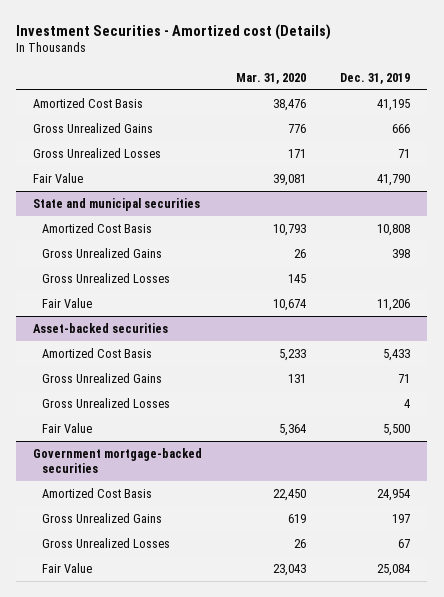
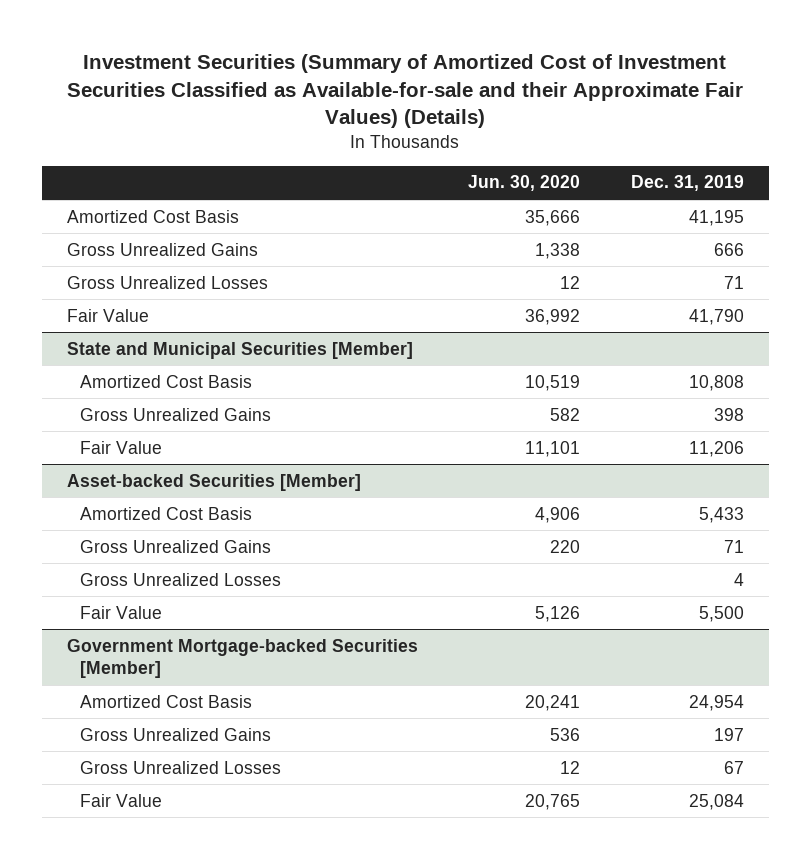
[16,23,332,40] Investment Securities - Amortized cost (Details) -> [67,54,744,129] Investment Securities (Summary of Amortized Cost of Investment Securities Classified as Available-for-sale and their Approximate Fair Values) (Details)
[236,72,307,84] Mar. 31, 2020 -> none
none -> [468,175,581,192] Jun. 30, 2020
[33,197,201,211] State and municipal securities -> [66,341,413,359] State and Municipal Securities [Member]
[42,272,171,283] Gross Unrealized Losses -> none
[33,322,169,333] Asset-backed securities -> [66,473,361,491] Asset-backed Securities [Member]
[33,447,203,473] Government mortgage-backed securities -> [66,638,418,679] Government Mortgage-backed Securities [Member]

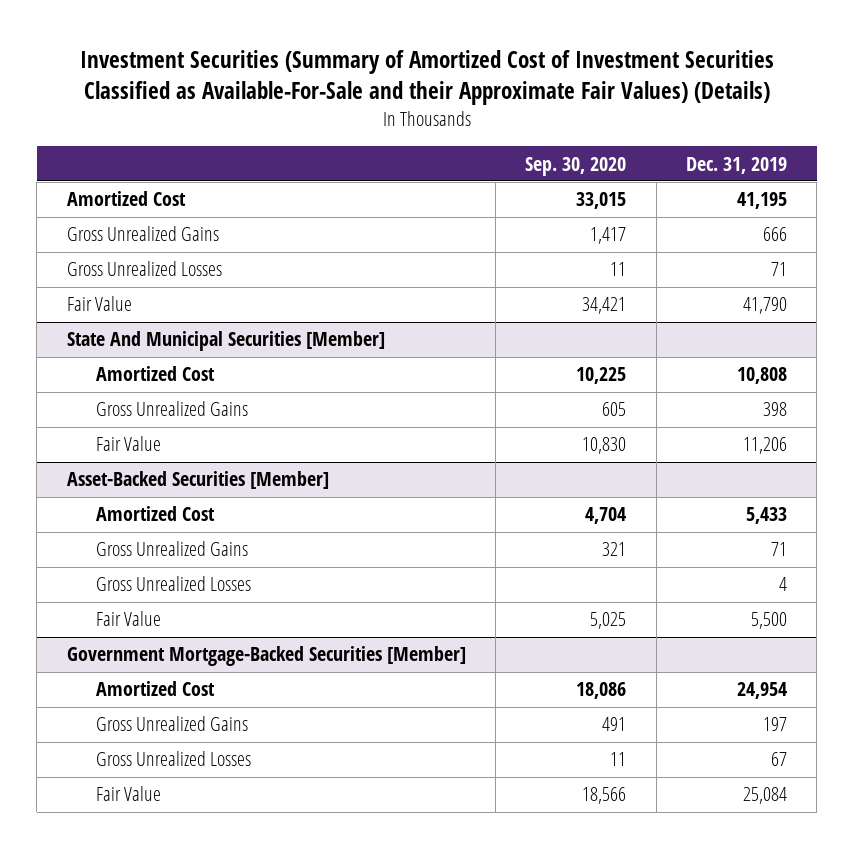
[67,54,744,129] Investment Securities (Summary of Amortized Cost of Investment Securities Classified as Available-for-sale and their Approximate Fair Values) (Details) -> [79,49,774,106] Investment Securities (Summary of Amortized Cost of Investment Securities Classified as Available-For-Sale and their Approximate Fair Values) (Details)
[468,175,581,192] Jun. 30, 2020 -> none
none -> [525,156,627,176] Sep. 30, 2020
[66,209,239,223] Amortized Cost Basis -> [66,191,186,207] Amortized Cost
[66,341,413,359] State and Municipal Securities [Member] -> [66,331,385,352] State And Municipal Securities [Member]
[80,374,253,388] Amortized Cost Basis -> [96,366,216,382] Amortized Cost
[66,473,361,491] Asset-backed Securities [Member] -> [66,471,329,490] Asset-Backed Securities [Member]
[80,506,253,520] Amortized Cost Basis -> [96,506,216,522] Amortized Cost
[66,638,418,679] Government Mortgage-backed Securities [Member] -> [66,646,466,667] Government Mortgage-Backed Securities [Member]
[80,694,253,708] Amortized Cost Basis -> [96,681,216,697] Amortized Cost

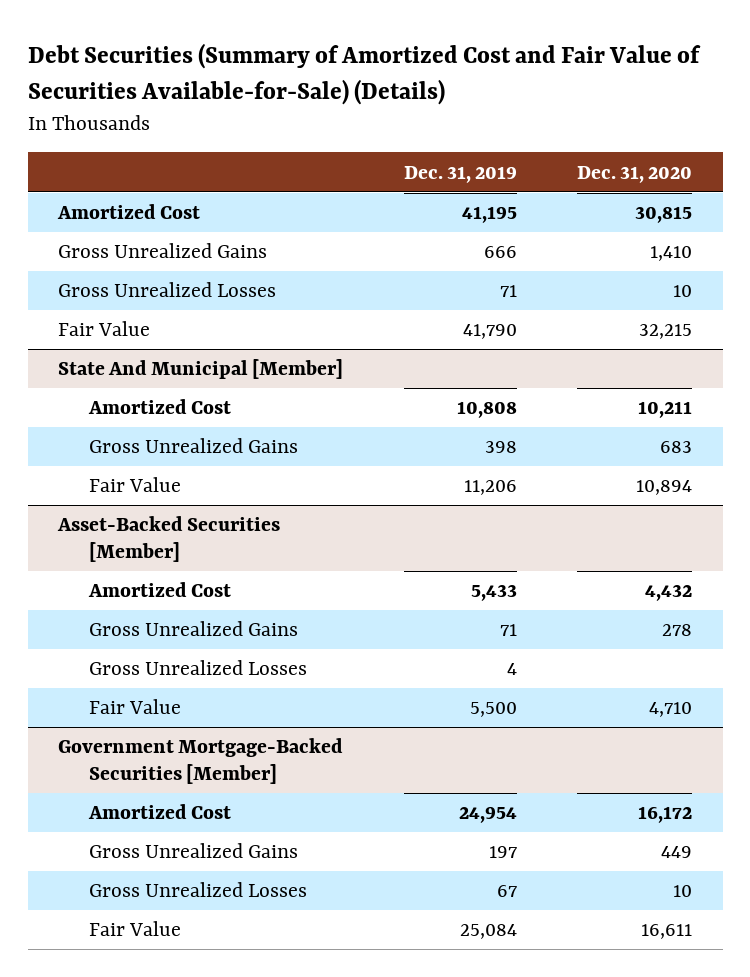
[79,49,774,106] Investment Securities (Summary of Amortized Cost of Investment Securities Classified as Available-For-Sale and their Approximate Fair Values) (Details) -> [27,43,701,105] Debt Securities (Summary of Amortized Cost and Fair Value of Securities Available-for-Sale) (Details)
[525,156,627,176] Sep. 30, 2020 -> none
none -> [577,165,693,183] Dec. 31, 2020
[66,331,385,352] State And Municipal Securities [Member] -> [58,359,344,380] State And Municipal [Member]

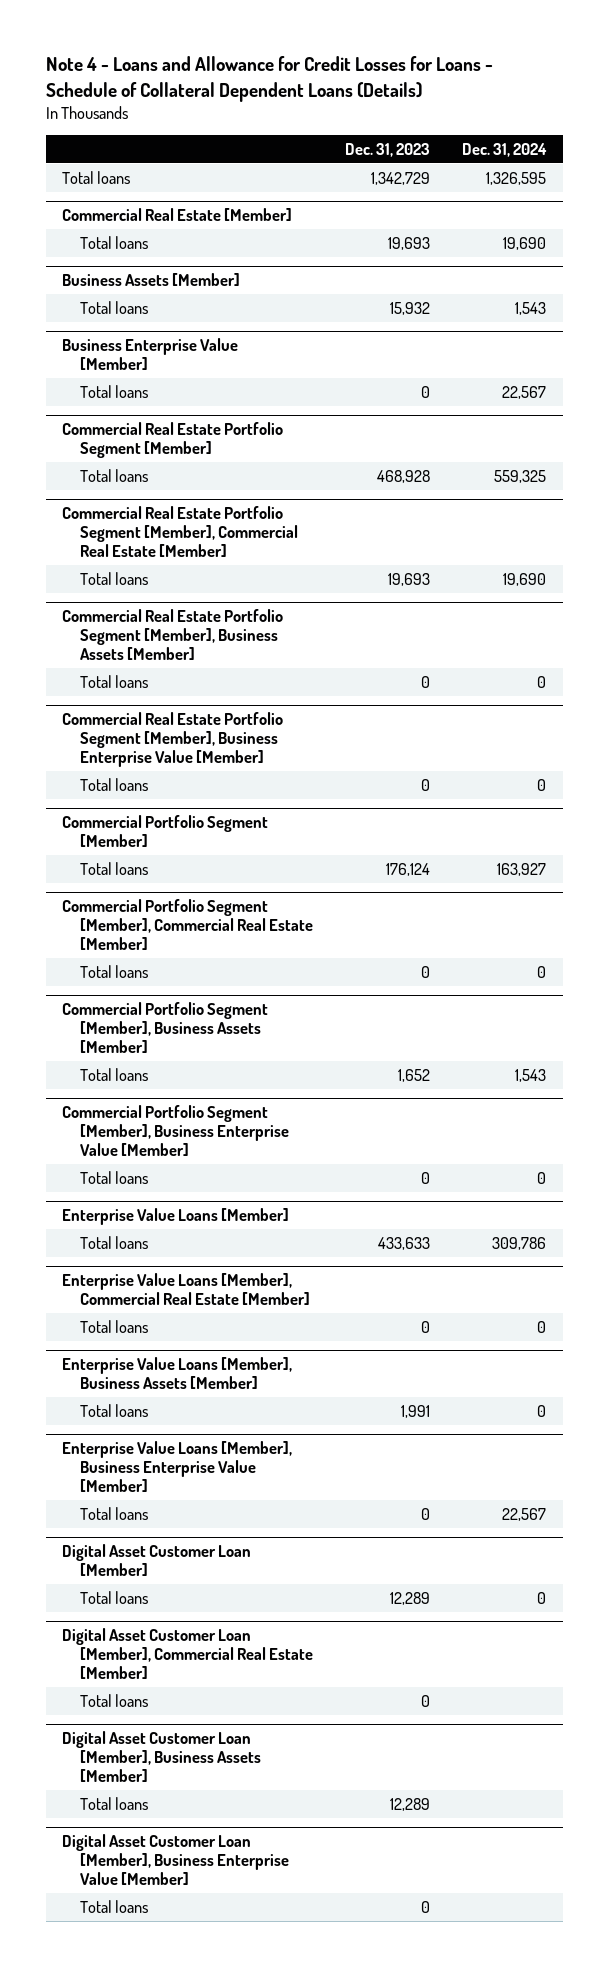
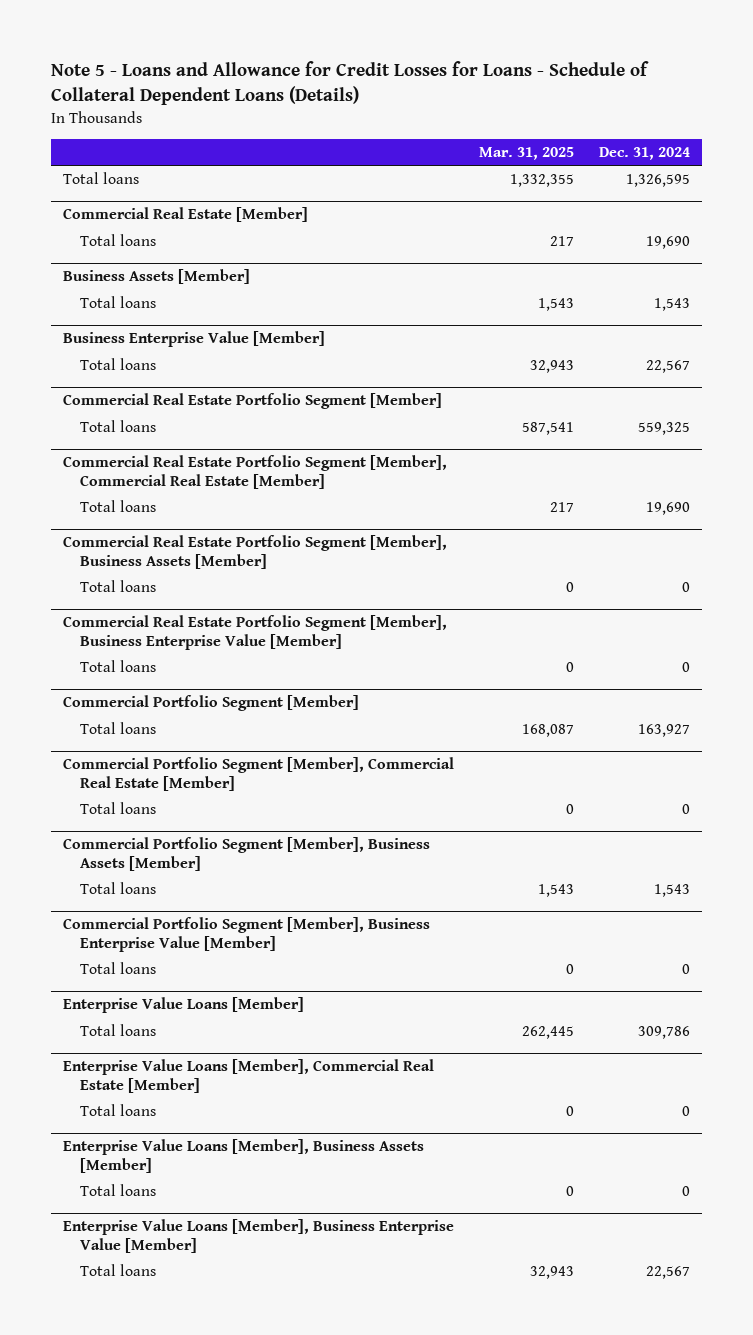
[45,56,493,102] Note 4 - Loans and Allowance for Credit Losses for Loans - Schedule of Collateral Dependent Loans (Details) -> [51,61,650,106] Note 5 - Loans and Allowance for Credit Losses for Loans - Schedule of Collateral Dependent Loans (Details)
[345,142,431,157] Dec. 31, 2023 -> none
none -> [479,147,575,161] Mar. 31, 2025
[62,1544,252,1577] Digital Asset Customer Loan [Member] -> none
[79,1590,148,1604] Total loans -> none
[62,1628,313,1680] Digital Asset Customer Loan [Member], Commercial Real Estate [Member] -> none
[79,1693,148,1707] Total loans -> none
[62,1731,261,1783] Digital Asset Customer Loan [Member], Business Assets [Member] -> none
[79,1796,148,1810] Total loans -> none
[62,1834,289,1886] Digital Asset Customer Loan [Member], Business Enterprise Value [Member] -> none
[79,1899,148,1913] Total loans -> none

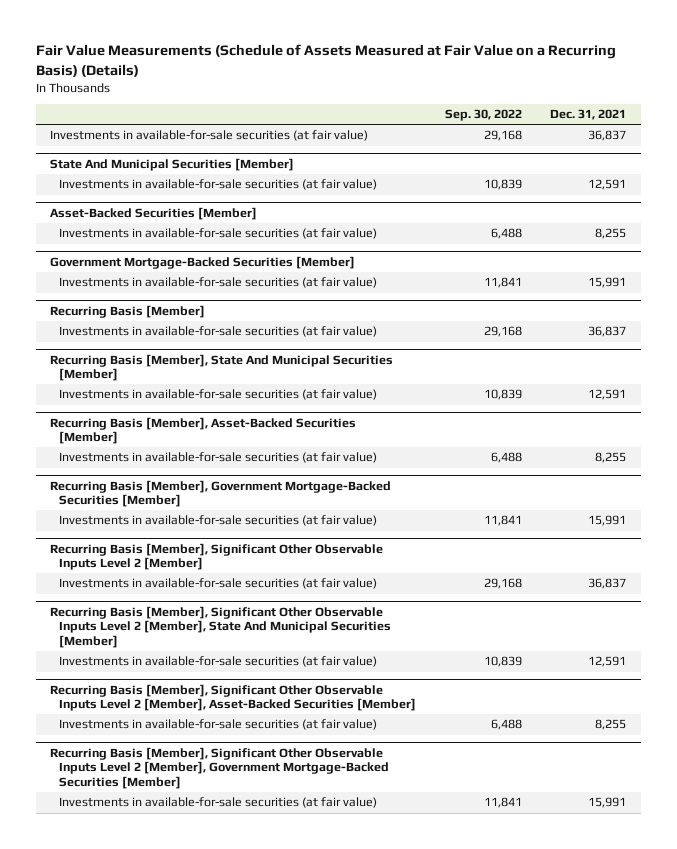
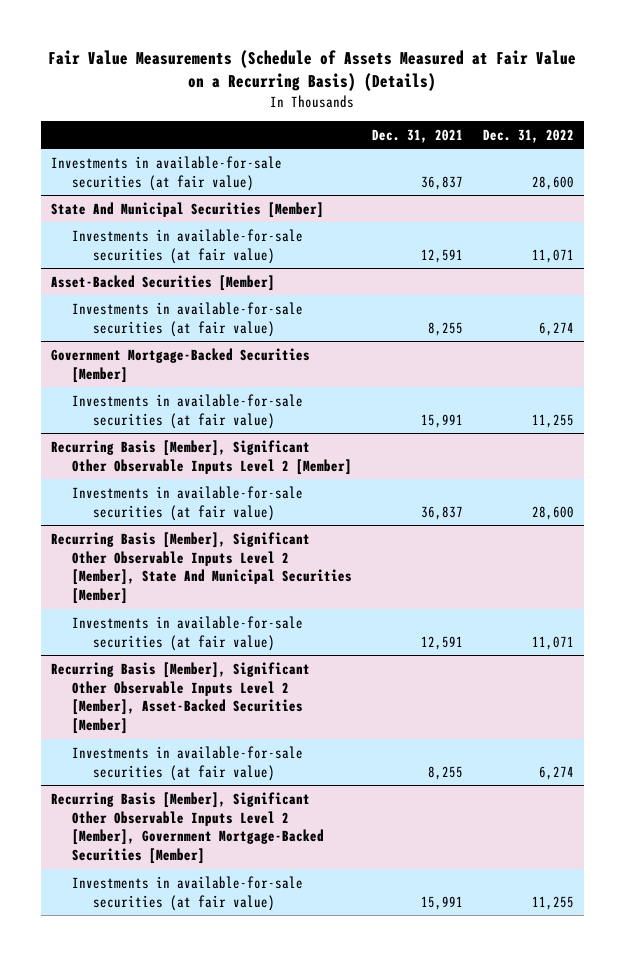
[444,109,522,122] Sep. 30, 2022 -> none
none -> [482,128,574,143] Dec. 31, 2022
[50,304,206,318] Recurring Basis [Member] -> none
[59,326,378,338] Investments in available-for-sale securities (at fair value) -> none
[50,353,394,382] Recurring Basis [Member], State And Municipal Securities [Member] -> none
[59,389,378,401] Investments in available-for-sale securities (at fair value) -> none
[50,416,357,445] Recurring Basis [Member], Asset-Backed Securities [Member] -> none
[59,452,378,464] Investments in available-for-sale securities (at fair value) -> none
[50,479,392,508] Recurring Basis [Member], Government Mortgage-Backed Securities [Member] -> none
[59,515,378,527] Investments in available-for-sale securities (at fair value) -> none

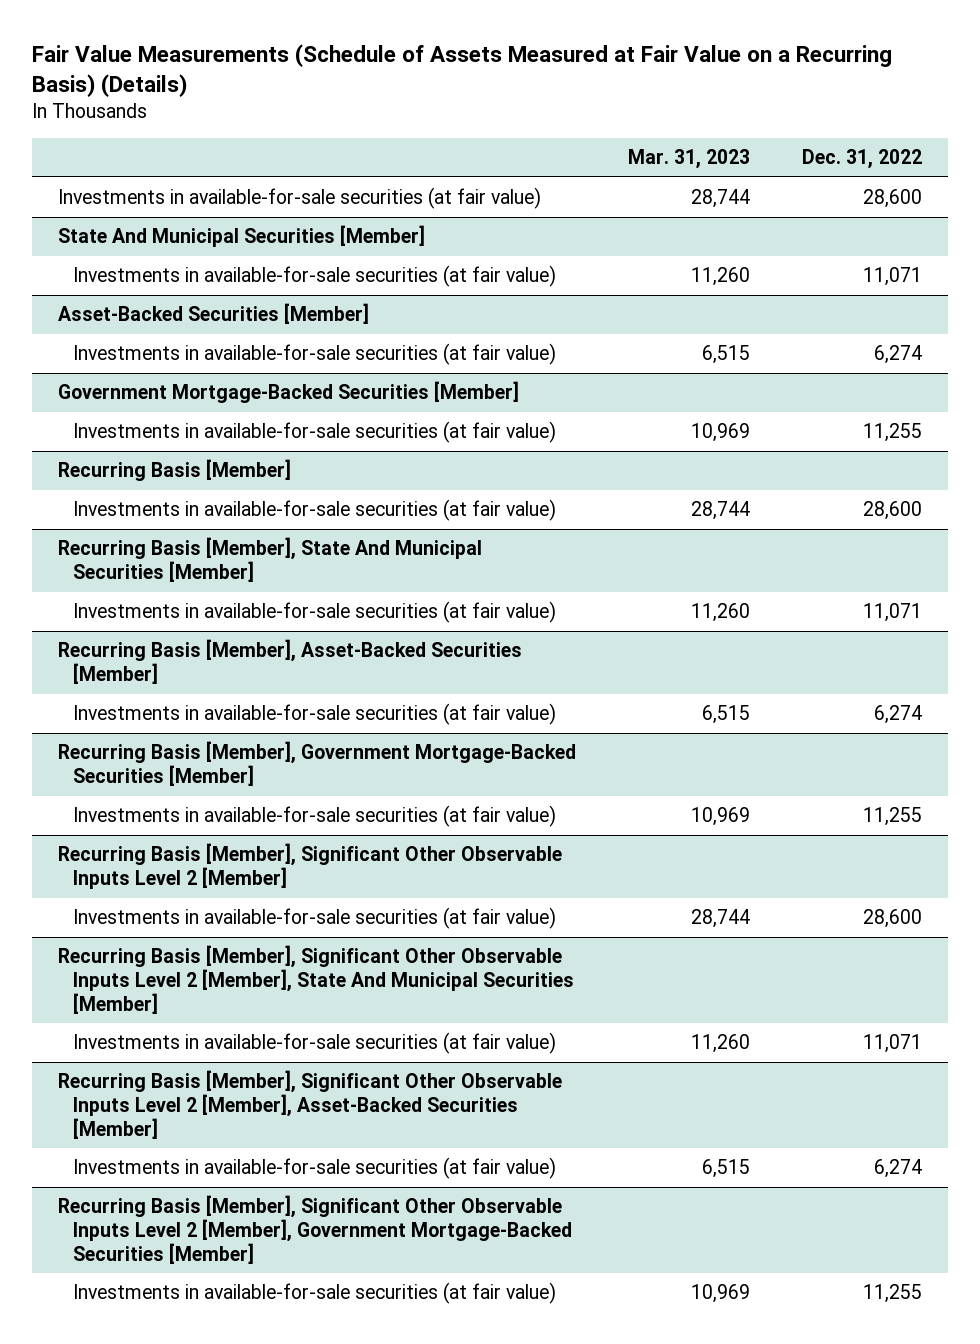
[371,128,463,143] Dec. 31, 2021 -> none
none -> [627,149,750,170] Mar. 31, 2023
none -> [57,459,291,482] Recurring Basis [Member]
none -> [72,499,556,522] Investments in available-for-sale securities (at fair value)
none -> [57,537,482,583] Recurring Basis [Member], State And Municipal Securities [Member]
none -> [72,601,556,624] Investments in available-for-sale securities (at fair value)
none -> [57,639,522,685] Recurring Basis [Member], Asset-Backed Securities [Member]
none -> [72,703,556,726] Investments in available-for-sale securities (at fair value)
none -> [57,741,576,787] Recurring Basis [Member], Government Mortgage-Backed Securities [Member]
none -> [72,805,556,828] Investments in available-for-sale securities (at fair value)

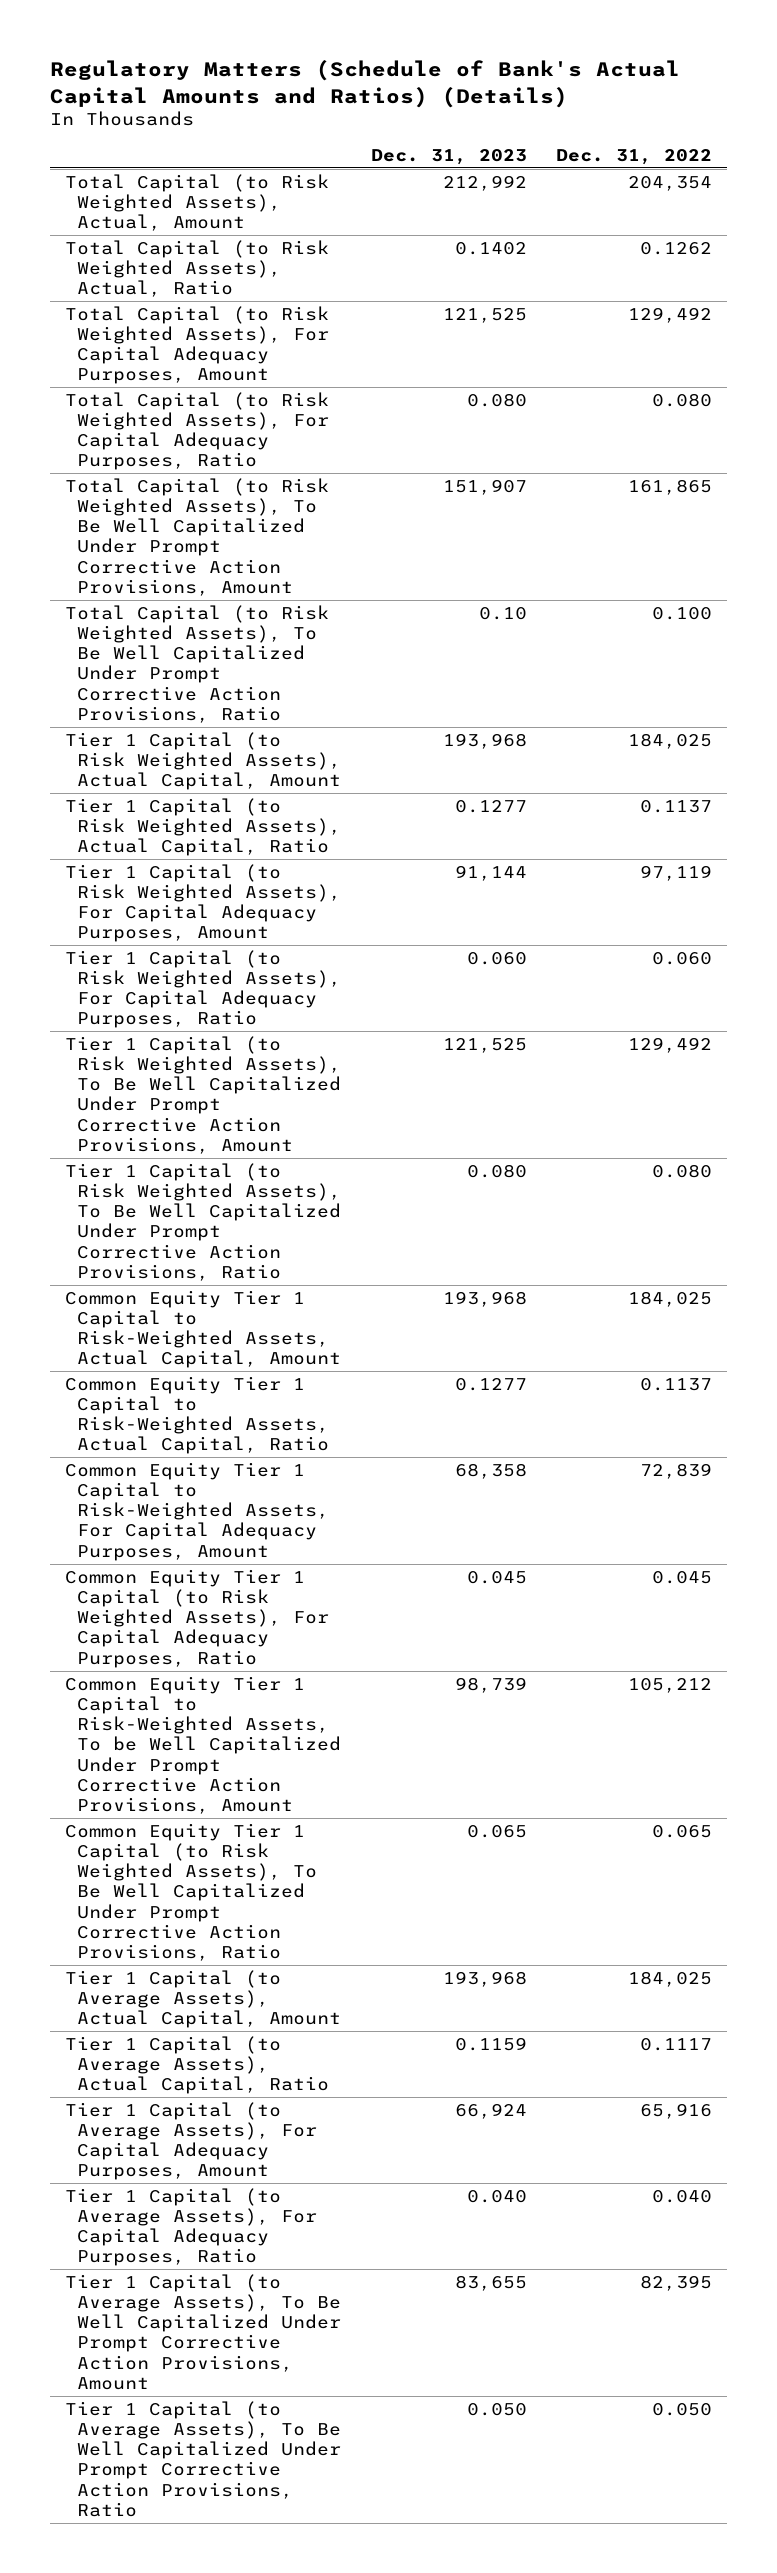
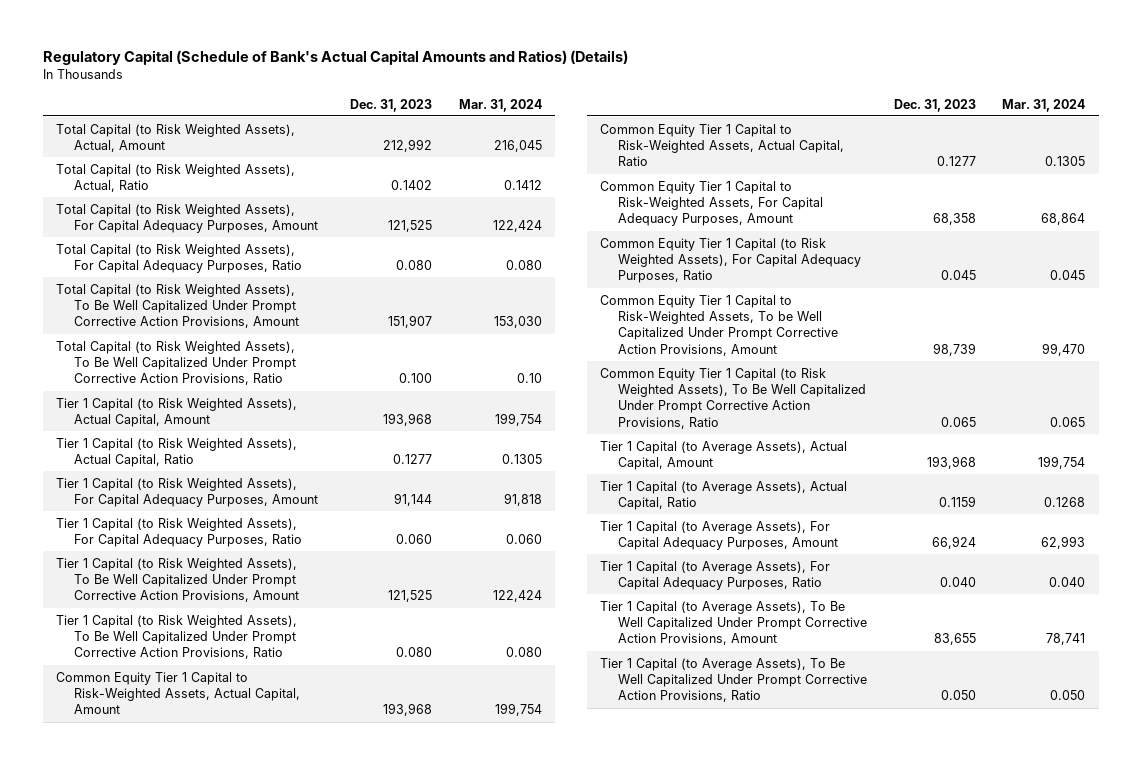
[50,60,681,108] Regulatory Matters (Schedule of Bank's Actual Capital Amounts and Ratios) (Details) -> [42,50,628,66] Regulatory Capital (Schedule of Bank's Actual Capital Amounts and Ratios) (Details)
[556,148,713,165] Dec. 31, 2022 -> none
none -> [458,98,542,112] Mar. 31, 2024
[478,606,527,620] 0.10 -> [398,373,432,384] 0.100

